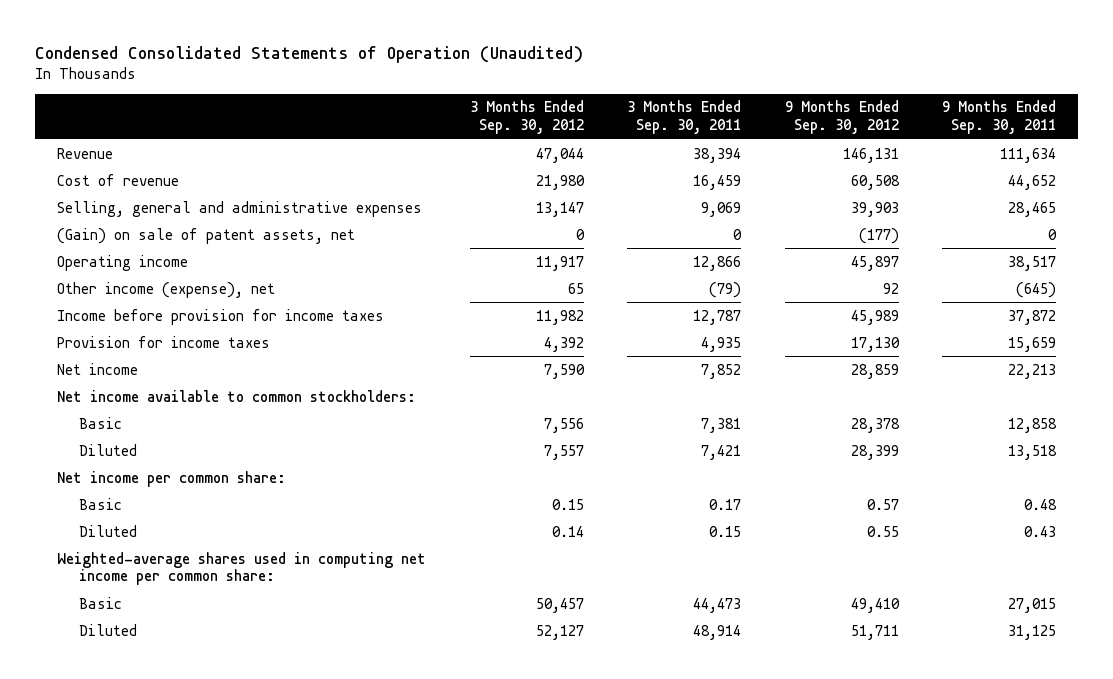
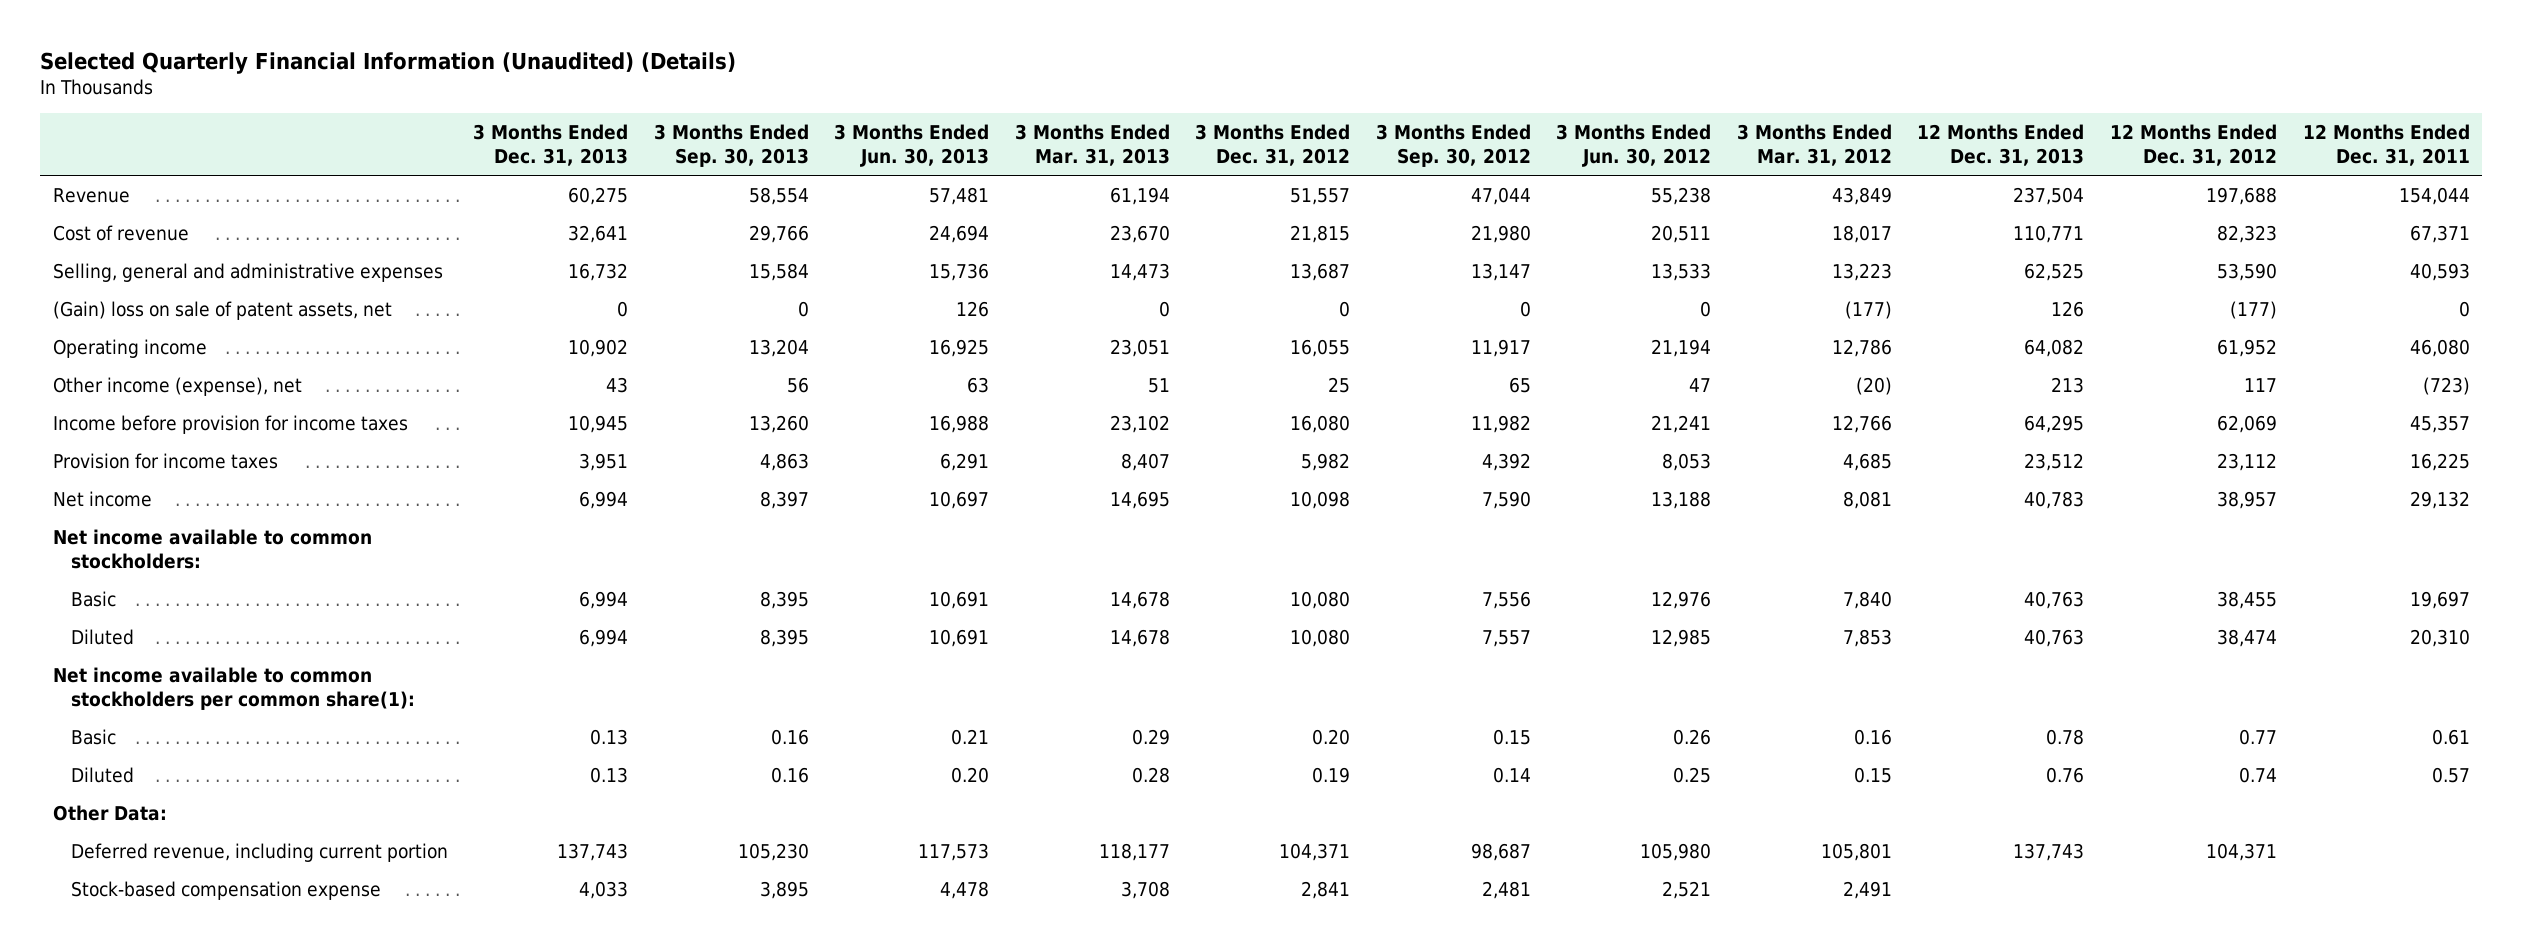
[35,45,584,63] Condensed Consolidated Statements of Operation (Unaudited) -> [40,52,737,75] Selected Quarterly Financial Information (Unaudited) (Details)
[627,100,742,135] 3 Months Ended Sep. 30, 2011 -> none
[784,100,899,135] 9 Months Ended Sep. 30, 2012 -> none
[942,100,1057,135] 9 Months Ended Sep. 30, 2011 -> none
none -> [473,123,629,166] 3 Months Ended Dec. 31, 2013
none -> [653,123,809,167] 3 Months Ended Sep. 30, 2013
none -> [834,123,990,167] 3 Months Ended Jun. 30, 2013
none -> [1014,123,1170,166] 3 Months Ended Mar. 31, 2013
none -> [1195,123,1351,166] 3 Months Ended Dec. 31, 2012
none -> [1556,123,1712,167] 3 Months Ended Jun. 30, 2012
none -> [1736,123,1892,166] 3 Months Ended Mar. 31, 2012
none -> [1917,123,2085,166] 12 Months Ended Dec. 31, 2013
none -> [2110,123,2278,166] 12 Months Ended Dec. 31, 2012
none -> [2302,123,2470,166] 12 Months Ended Dec. 31, 2011
[57,227,356,244] (Gain) on sale of patent assets, net -> [52,300,392,320] (Gain) loss on sale of patent assets, net
[57,470,287,487] Net income per common share: -> [52,666,415,710] Net income available to common stockholders per common share(1):
[57,551,427,586] Weighted-average shares used in computing net income per common share: -> none
[79,596,123,609] Basic -> none
[79,623,138,636] Diluted -> none
none -> [52,804,167,821] Other Data:
none -> [70,842,448,862] Deferred revenue, including current portion
none -> [70,880,381,900] Stock-based compensation expense

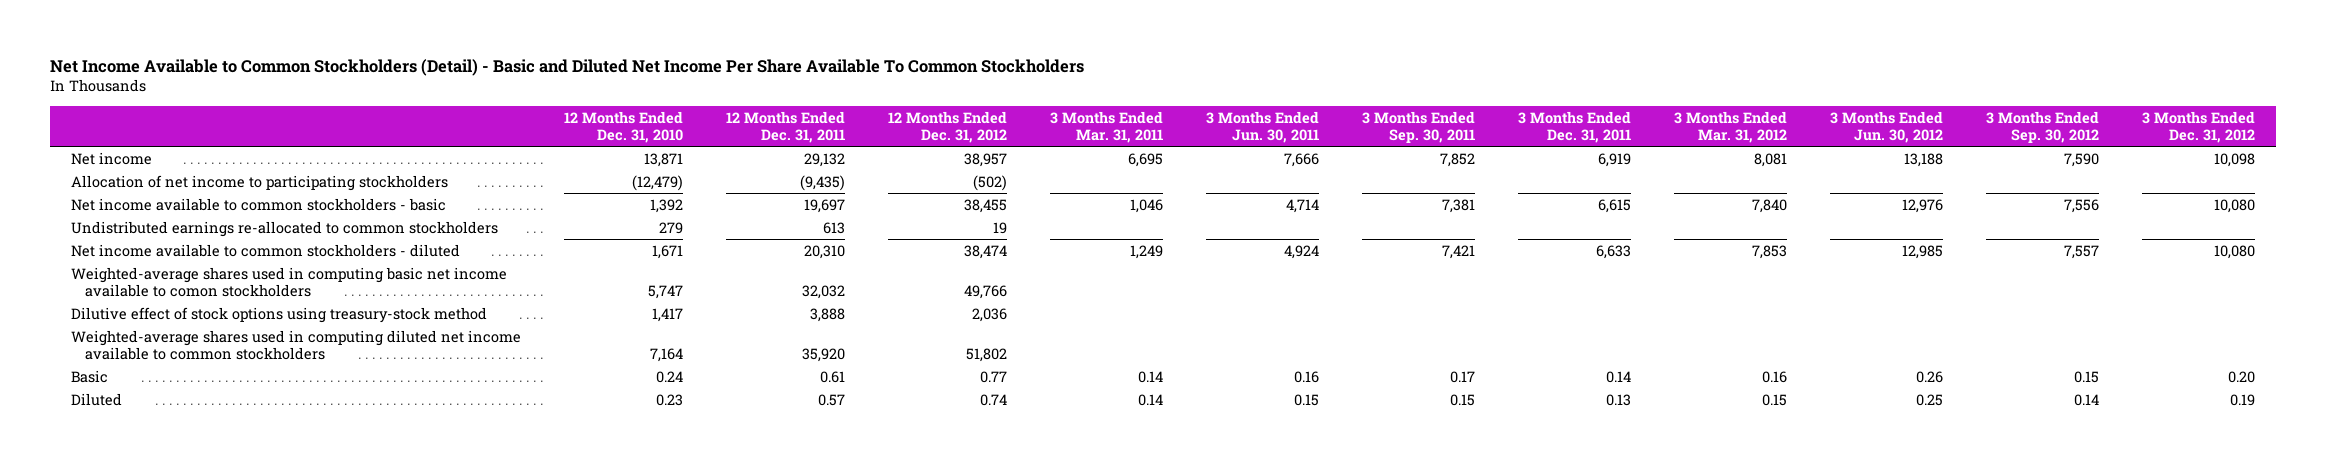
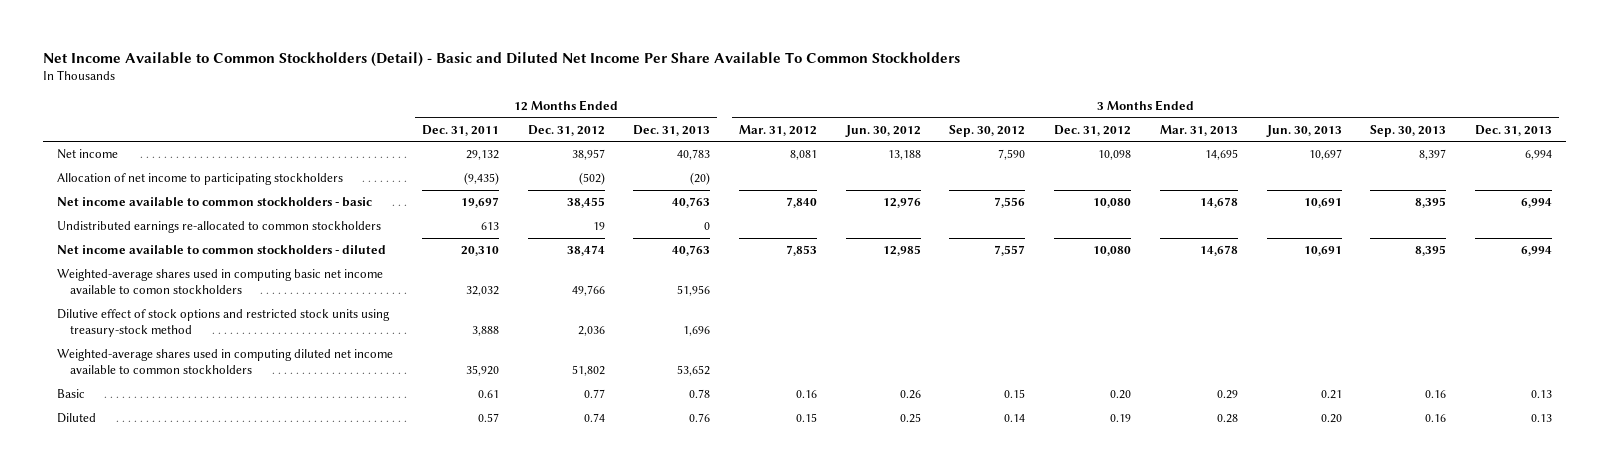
[564,110,684,143] 12 Months Ended Dec. 31, 2010 -> none
[1049,110,1163,143] 3 Months Ended Mar. 31, 2011 -> none
[1205,110,1319,143] 3 Months Ended Jun. 30, 2011 -> none
[1361,110,1475,143] 3 Months Ended Sep. 30, 2011 -> none
[1517,110,1631,143] 3 Months Ended Dec. 31, 2011 -> none
none -> [633,124,711,136] Dec. 31, 2013
none -> [1159,124,1238,136] Mar. 31, 2013
none -> [1265,124,1342,137] Jun. 30, 2013
none -> [1370,124,1447,137] Sep. 30, 2013
none -> [1475,124,1553,136] Dec. 31, 2013
[71,306,488,323] Dilutive effect of stock options using treasury-stock method -> [57,309,391,338] Dilutive effect of stock options and restricted stock units using treasury-stock method

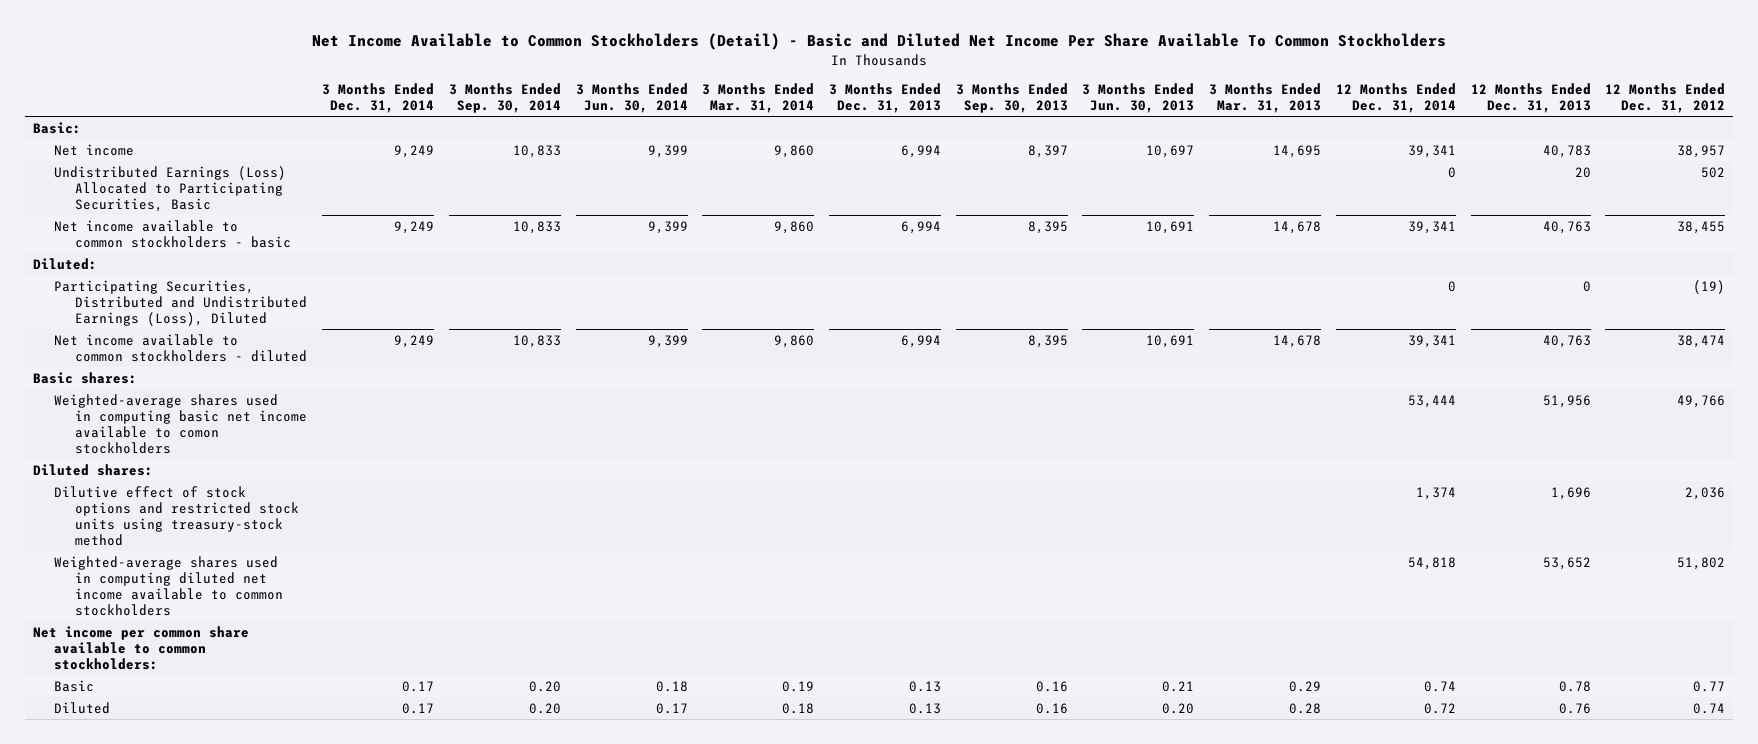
[421,124,499,136] Dec. 31, 2011 -> none
[739,124,818,136] Mar. 31, 2012 -> none
[844,124,921,137] Jun. 30, 2012 -> none
[949,124,1026,137] Sep. 30, 2012 -> none
[1054,124,1132,136] Dec. 31, 2012 -> none
none -> [322,83,435,114] 3 Months Ended Dec. 31, 2014
none -> [448,83,561,114] 3 Months Ended Sep. 30, 2014
none -> [575,83,688,114] 3 Months Ended Jun. 30, 2014
none -> [702,83,815,114] 3 Months Ended Mar. 31, 2014
none -> [1335,83,1456,114] 12 Months Ended Dec. 31, 2014
none -> [32,121,81,134] Basic:
[57,173,344,186] Allocation of net income to participating stockholders -> none
none -> [53,165,286,212] Undistributed Earnings (Loss) Allocated to Participating Securities, Basic
[57,221,382,234] Undistributed earnings re-allocated to common stockholders -> none
none -> [32,257,97,270] Diluted:
none -> [53,279,308,326] Participating Securities, Distributed and Undistributed Earnings (Loss), Diluted
none -> [32,371,137,384] Basic shares:
none -> [32,463,153,476] Diluted shares:
none -> [32,625,249,670] Net income per common share available to common stockholders:

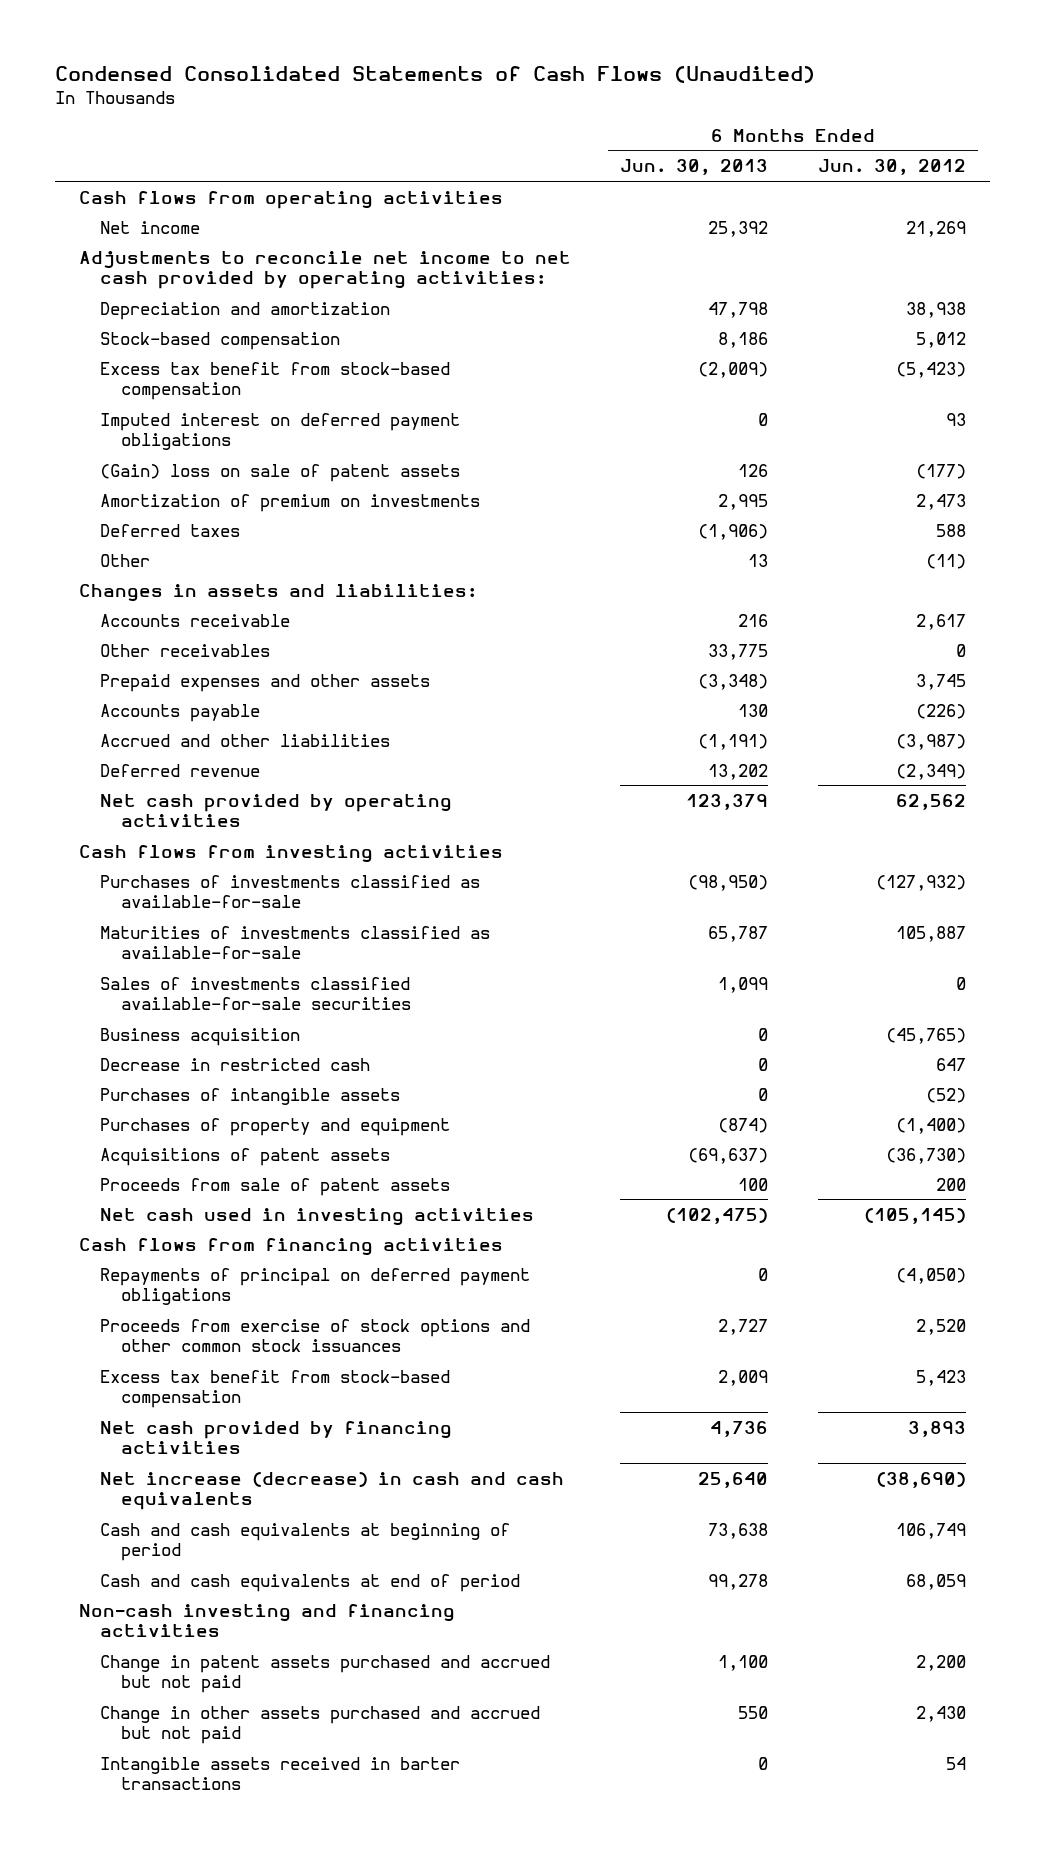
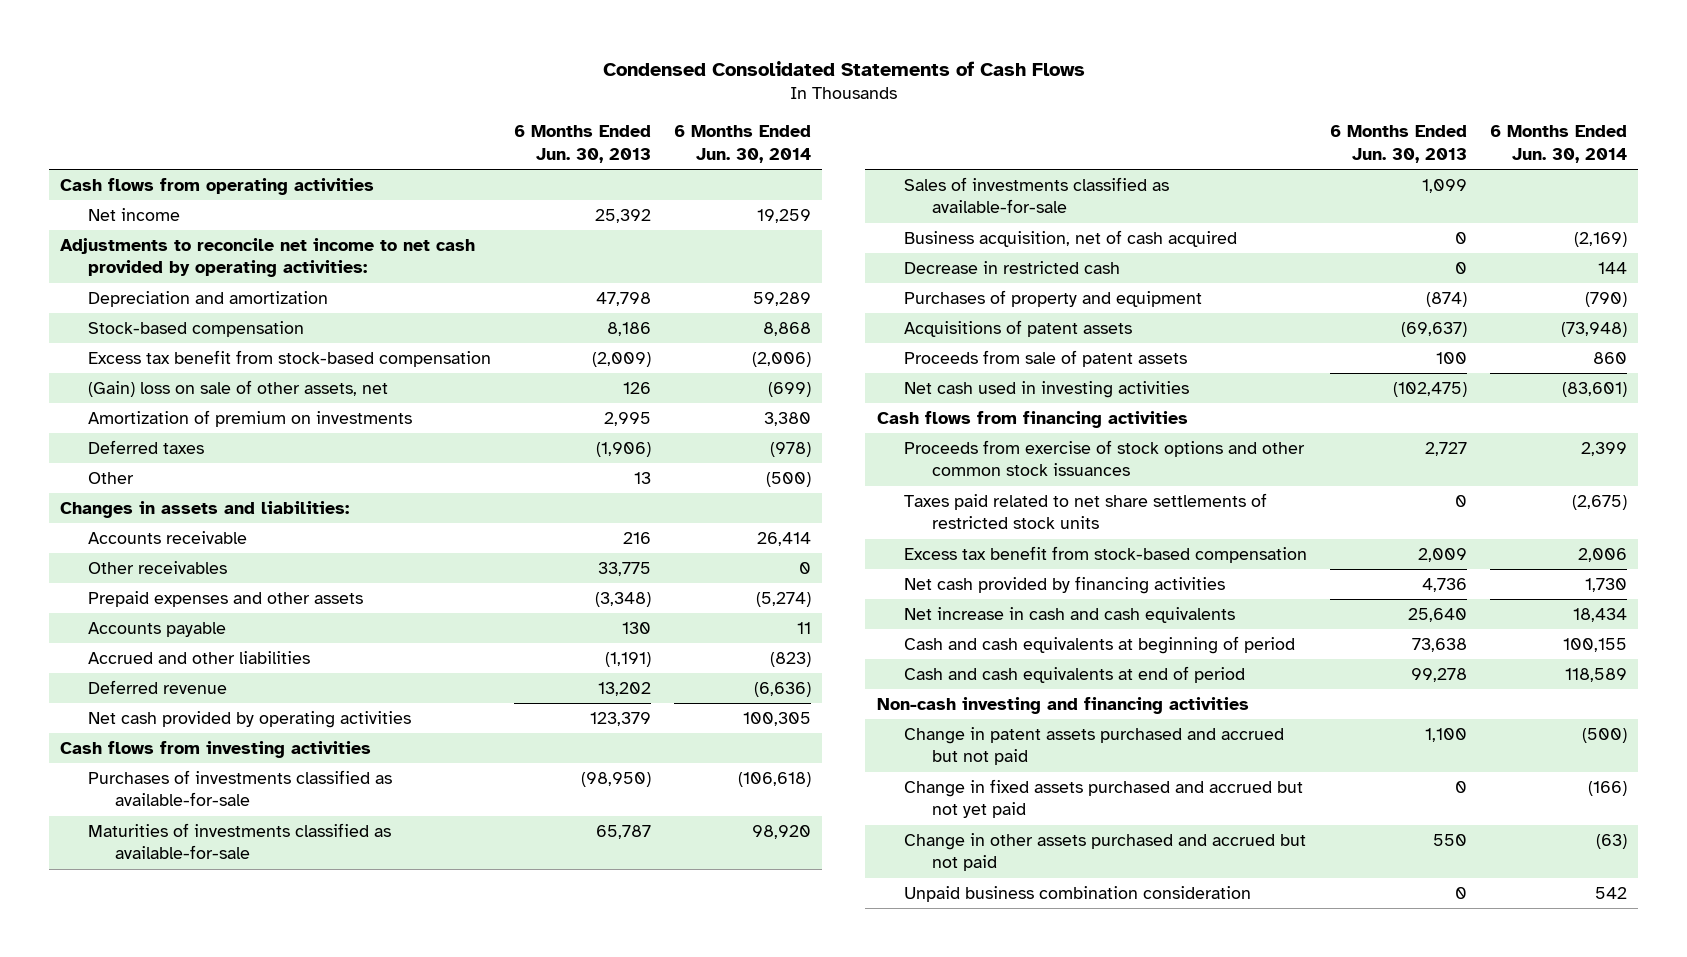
[54,65,815,83] Condensed Consolidated Statements of Cash Flows (Unaudited) -> [602,60,1085,76] Condensed Consolidated Statements of Cash Flows
[817,159,966,176] Jun. 30, 2012 -> none
none -> [673,125,811,163] 6 Months Ended Jun. 30, 2014
[100,412,461,451] Imputed interest on deferred payment obligations -> none
[100,463,461,482] (Gain) loss on sale of patent assets -> [87,380,388,398] (Gain) loss on sale of other assets, net
[100,1027,301,1046] Business acquisition -> none
[100,976,412,1011] Sales of investments classified available-for-sale securities -> [904,177,1170,214] Sales of investments classified as available-for-sale
none -> [904,230,1238,248] Business acquisition, net of cash acquired
[100,1087,401,1105] Purchases of intangible assets -> none
[100,1267,531,1306] Repayments of principal on deferred payment obligations -> none
none -> [904,493,1268,530] Taxes paid related to net share settlements of restricted stock units
[100,1471,565,1511] Net increase (decrease) in cash and cash equivalents -> [904,607,1236,624] Net increase in cash and cash equivalents
none -> [904,779,1304,819] Change in fixed assets purchased and accrued but not yet paid
[100,1756,461,1791] Intangible assets received in barter transactions -> none
none -> [904,886,1252,903] Unpaid business combination consideration

